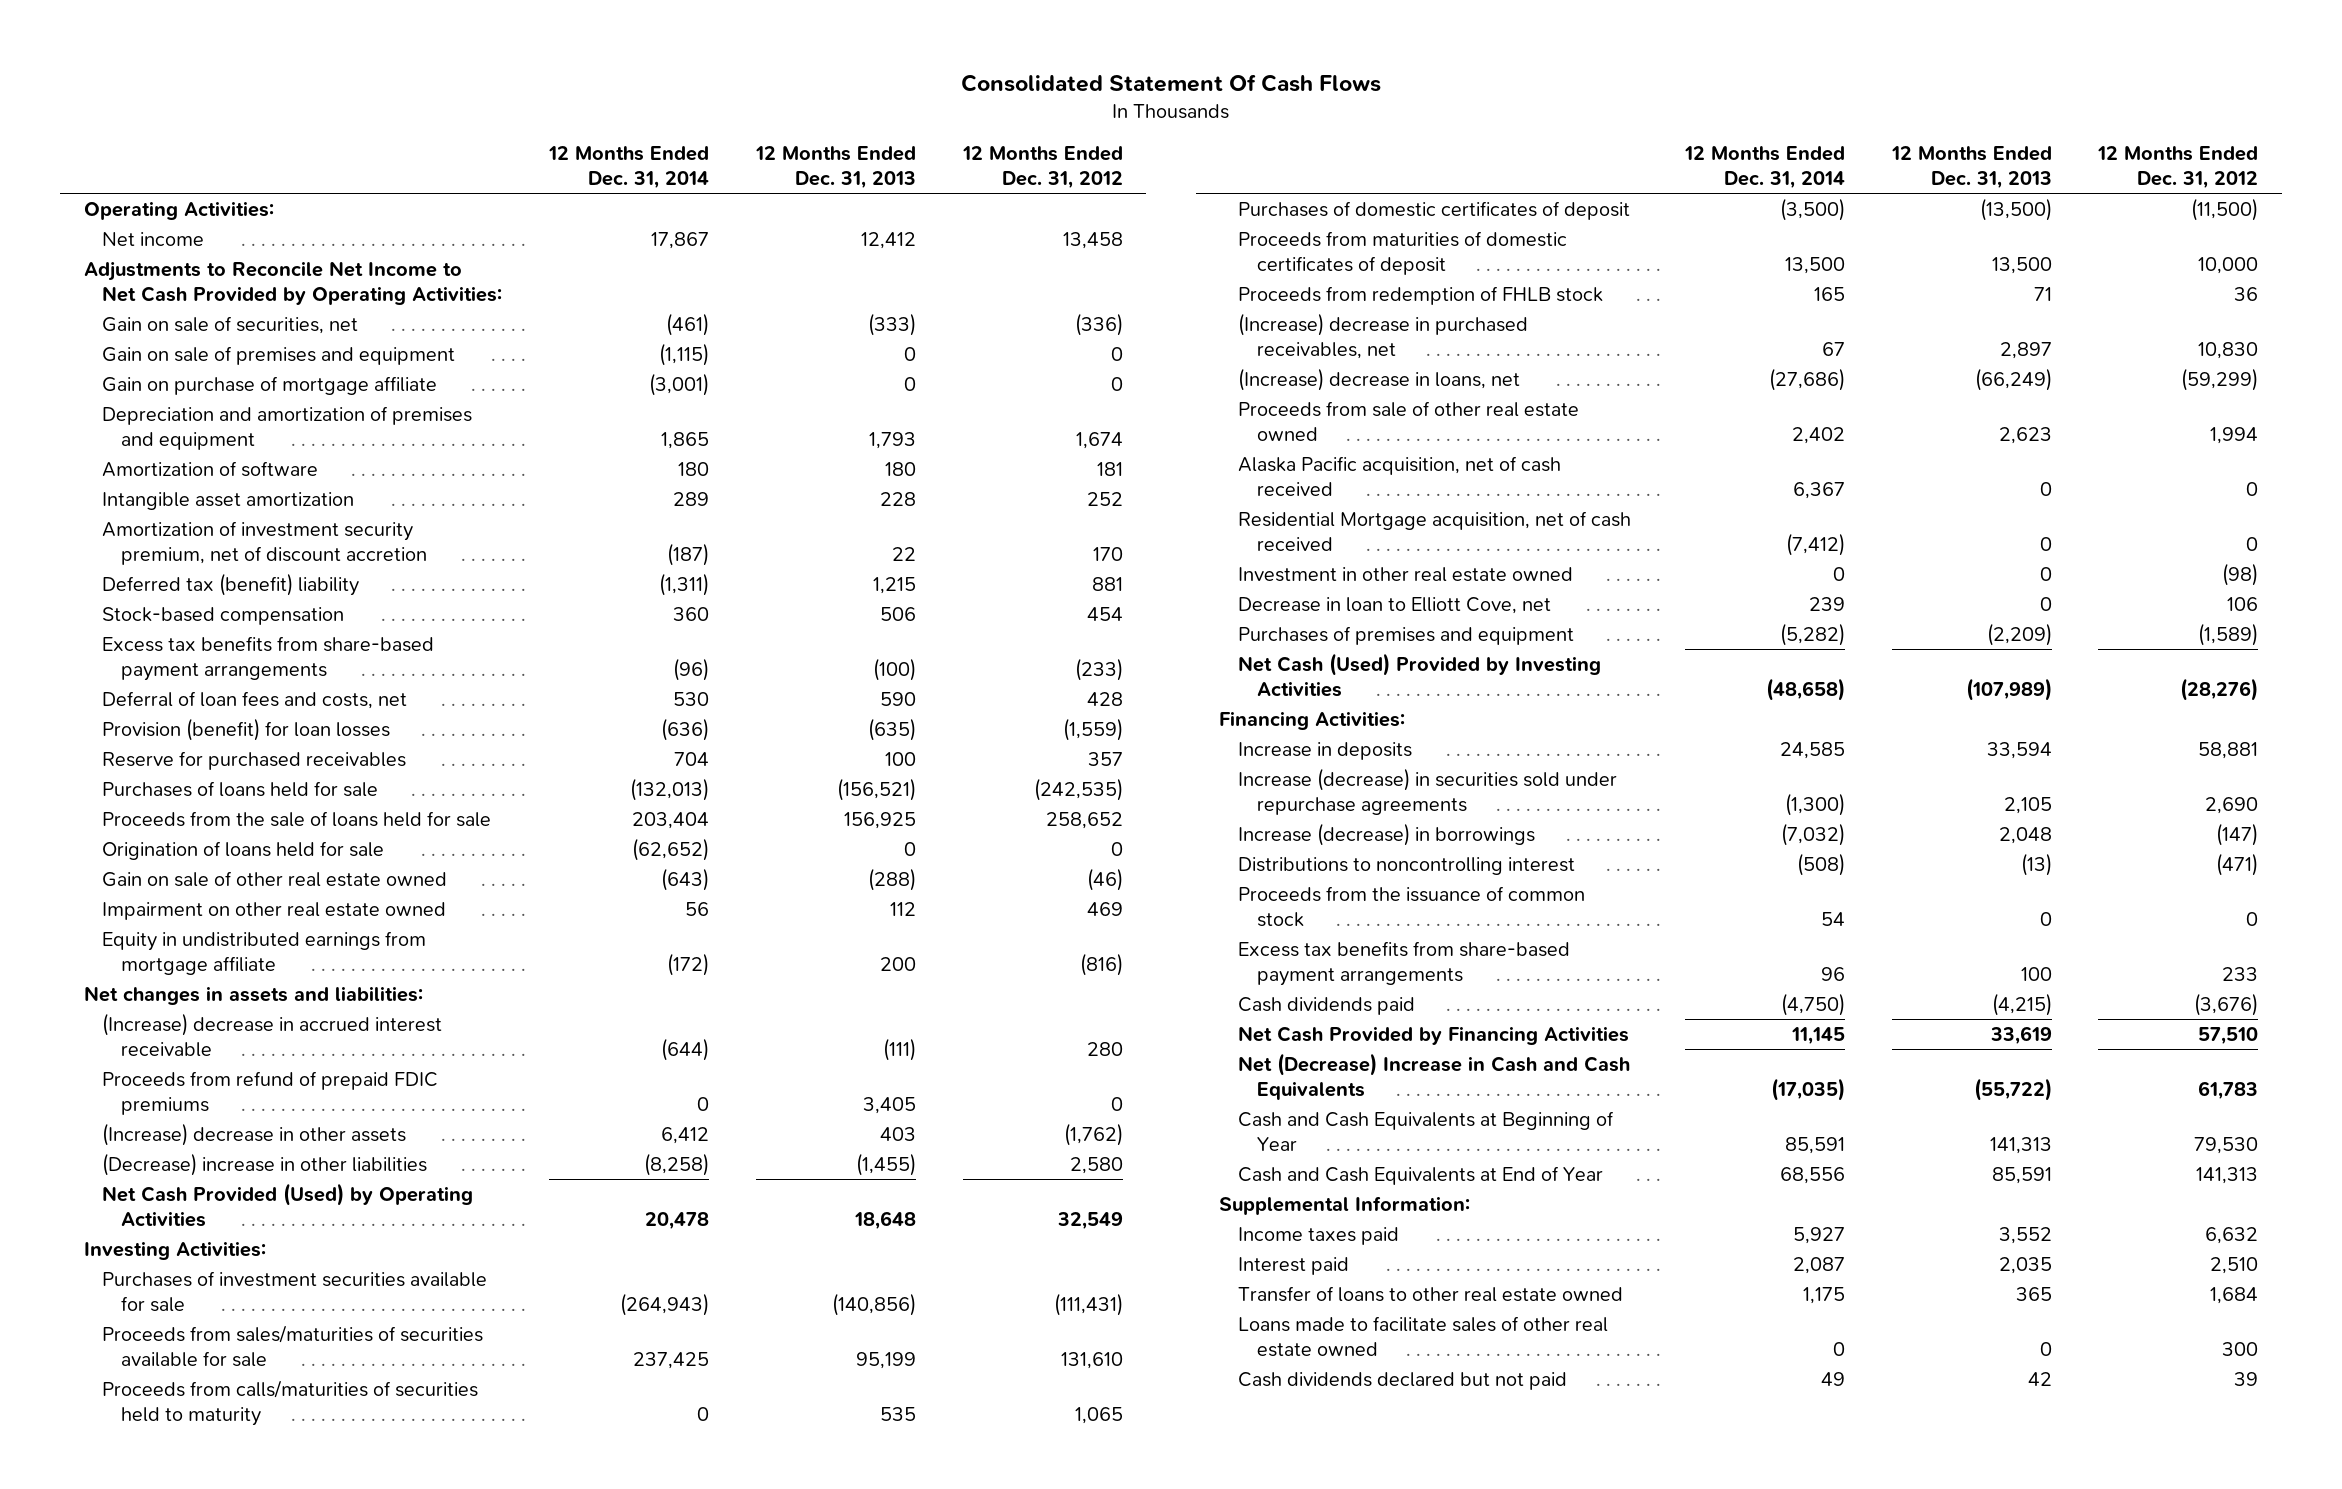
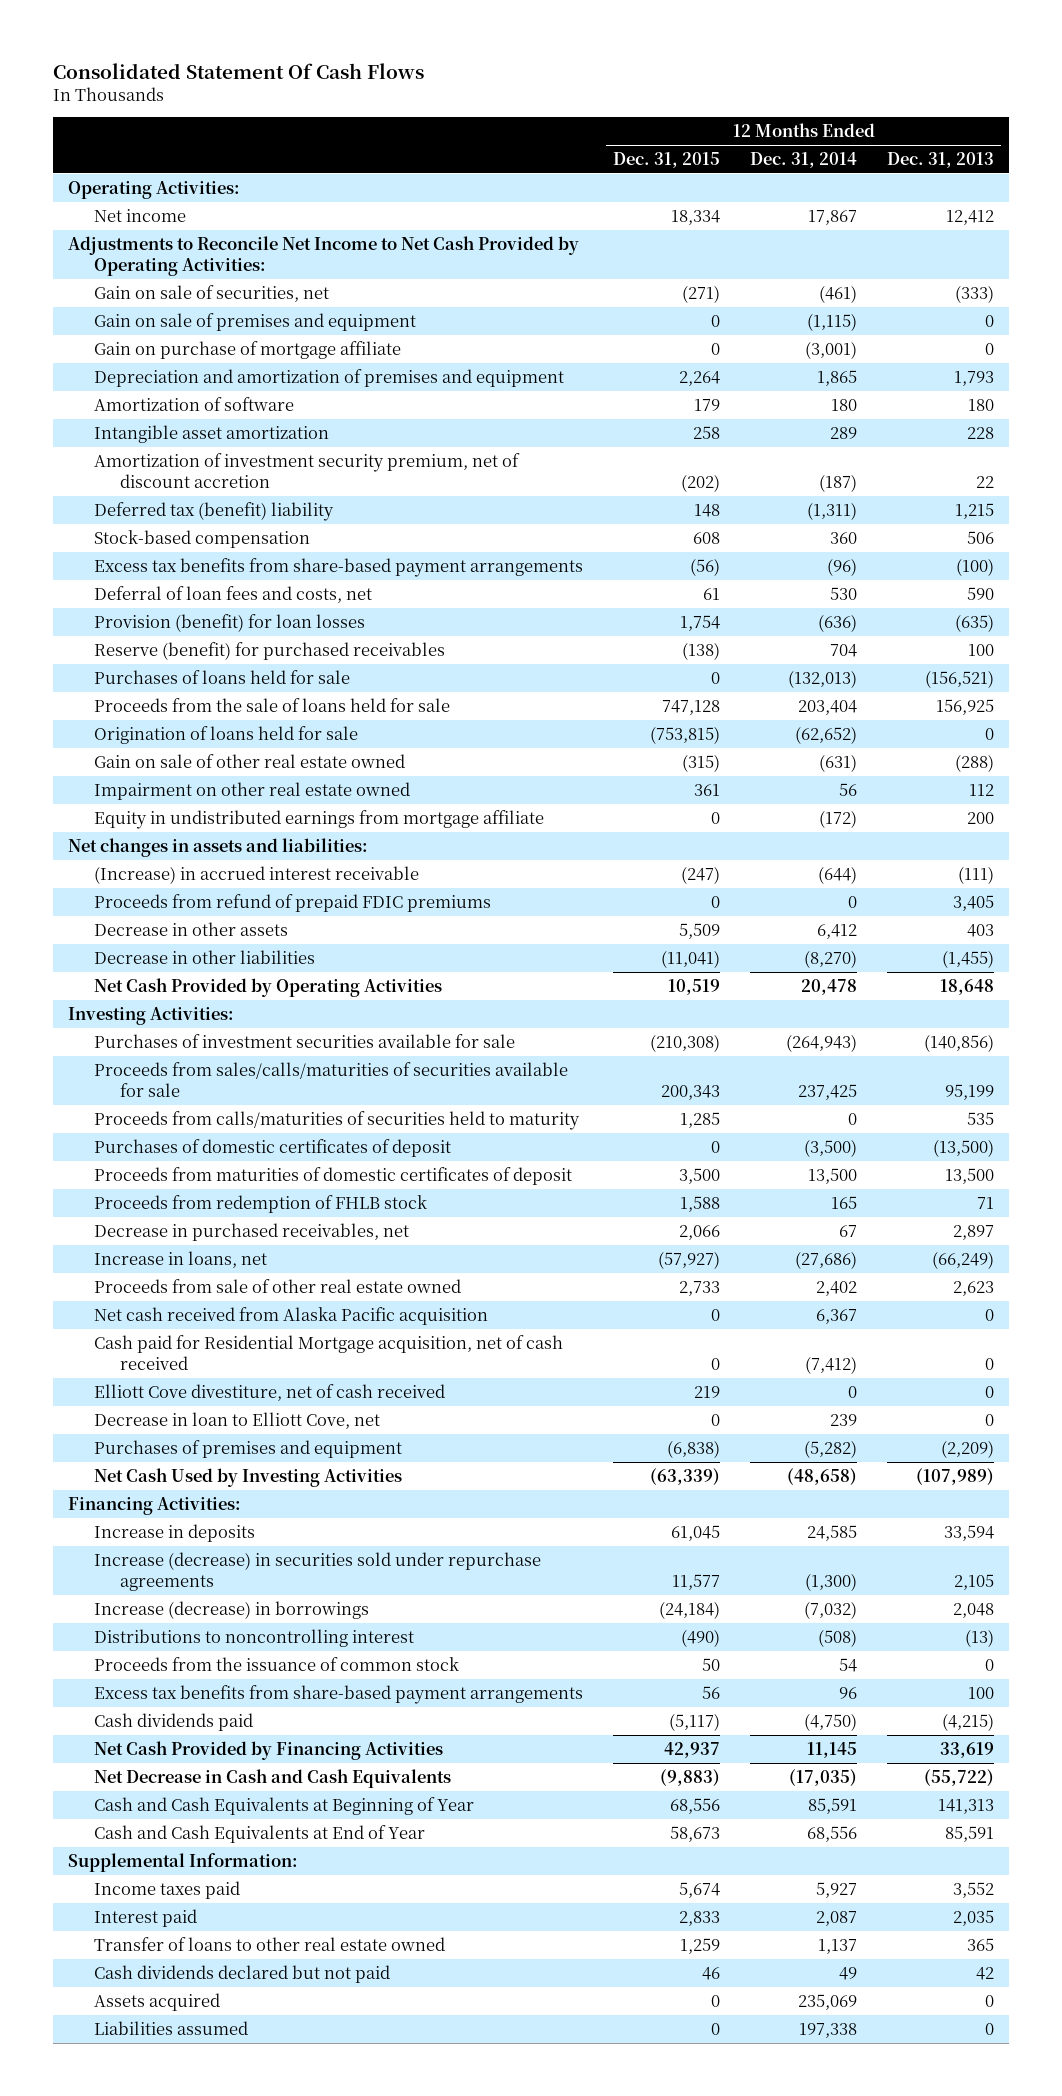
[961,146,1123,190] 12 Months Ended Dec. 31, 2012 -> none
none -> [613,152,721,169] Dec. 31, 2015
[102,750,407,770] Reserve for purchased receivables -> [94,641,446,660] Reserve (benefit) for purchased receivables
[661,867,710,891] (643) -> [819,753,858,772] (631)
[102,1012,443,1057] (Increase) decrease in accrued interest receivable -> [94,865,420,884] (Increase) in accrued interest receivable
[102,1122,407,1146] (Increase) decrease in other assets -> [94,921,289,936] Decrease in other assets
[102,1152,428,1176] (Decrease) increase in other liabilities -> [94,949,316,964] Decrease in other liabilities
[644,1152,710,1176] (8,258) -> [804,949,858,968] (8,270)
[102,1182,474,1227] Net Cash Provided (Used) by Operating Activities -> [94,977,443,997] Net Cash Provided by Operating Activities
[102,1324,484,1367] Proceeds from sales/maturities of securities available for sale -> [94,1061,569,1097] Proceeds from sales/calls/maturities of securities available for sale
[1237,312,1528,359] (Increase) decrease in purchased receivables, net -> [94,1222,410,1241] Decrease in purchased receivables, net
[1237,367,1520,391] (Increase) decrease in loans, net -> [94,1250,268,1268] Increase in loans, net
[1237,566,1573,582] Investment in other real estate owned -> none
[1237,455,1561,496] Alaska Pacific acquisition, net of cash received -> [94,1306,489,1325] Net cash received from Alaska Pacific acquisition
[1237,510,1631,551] Residential Mortgage acquisition, net of cash received -> [94,1334,564,1370] Cash paid for Residential Mortgage acquisition, net of cash received
none -> [94,1383,446,1401] Elliott Cove divestiture, net of cash received
[1237,652,1601,697] Net Cash (Used) Provided by Investing Activities -> [94,1467,403,1487] Net Cash Used by Investing Activities
[1237,1052,1630,1100] Net (Decrease) Increase in Cash and Cash Equivalents -> [94,1768,452,1788] Net Decrease in Cash and Cash Equivalents
[1237,1315,1608,1357] Loans made to facilitate sales of other real estate owned -> none
[1802,1286,1845,1304] 1,175 -> [818,1938,858,1954] 1,137
none -> [94,1992,221,2011] Assets acquired
none -> [94,2020,249,2035] Liabilities assumed

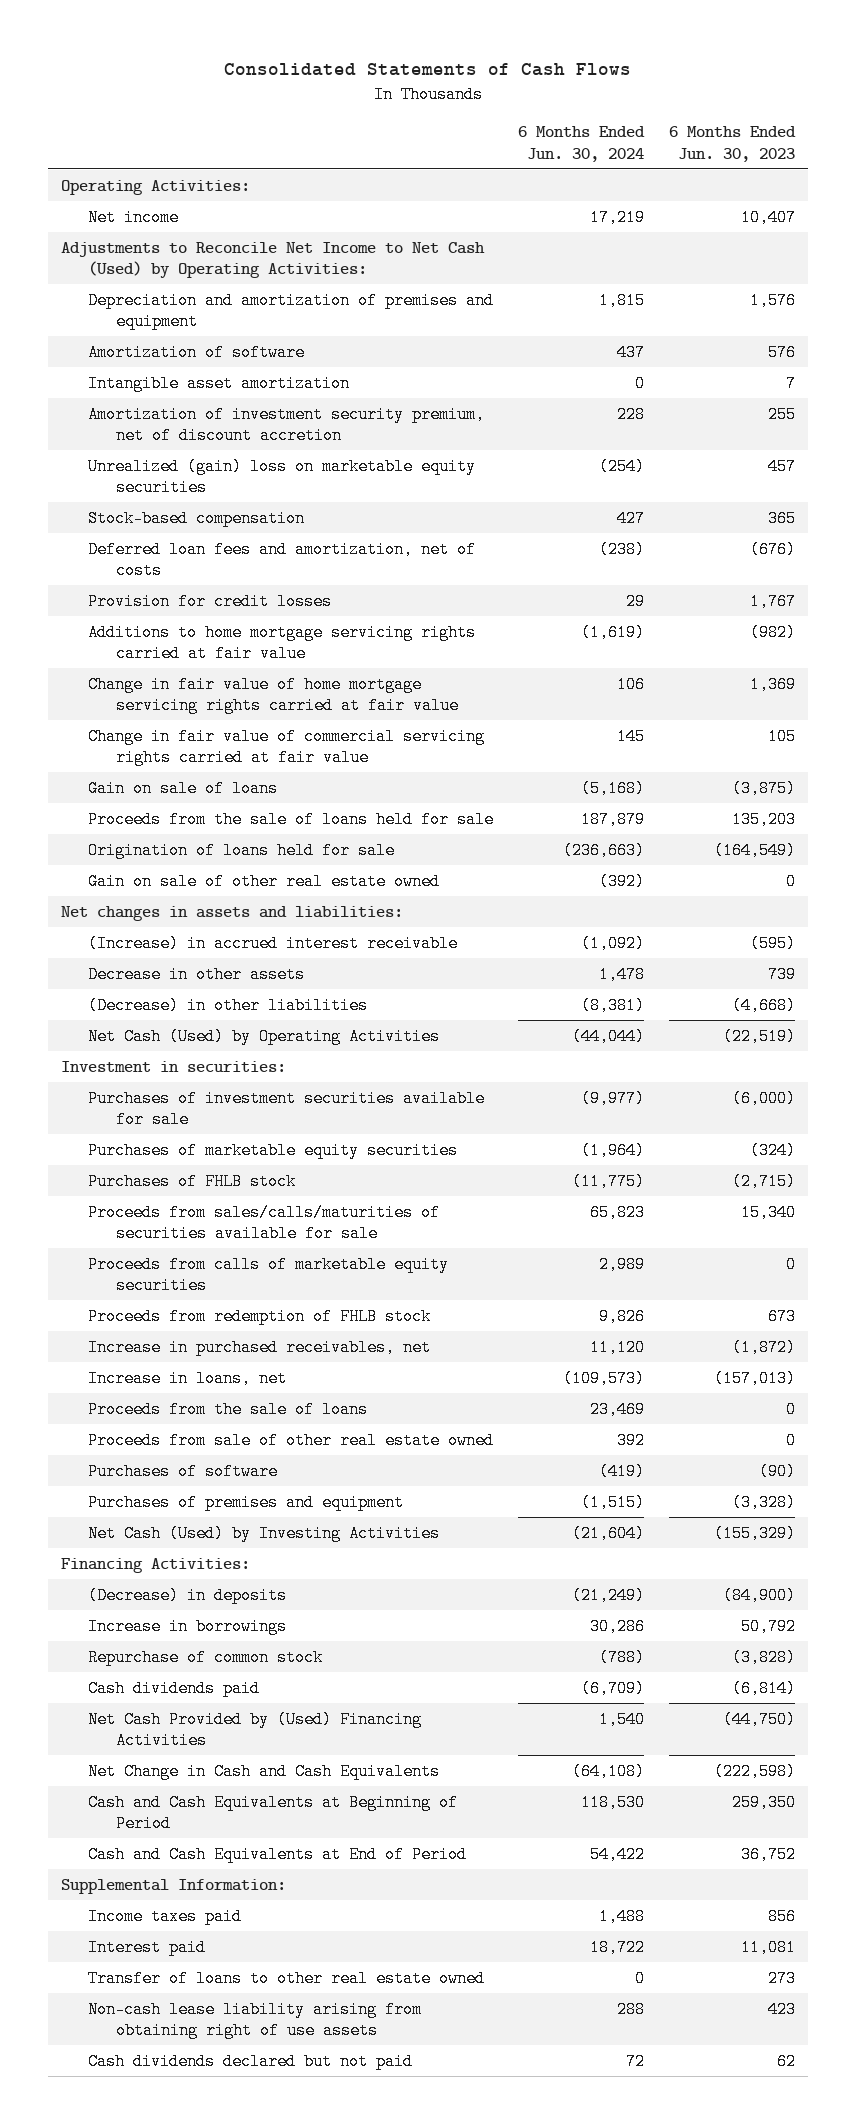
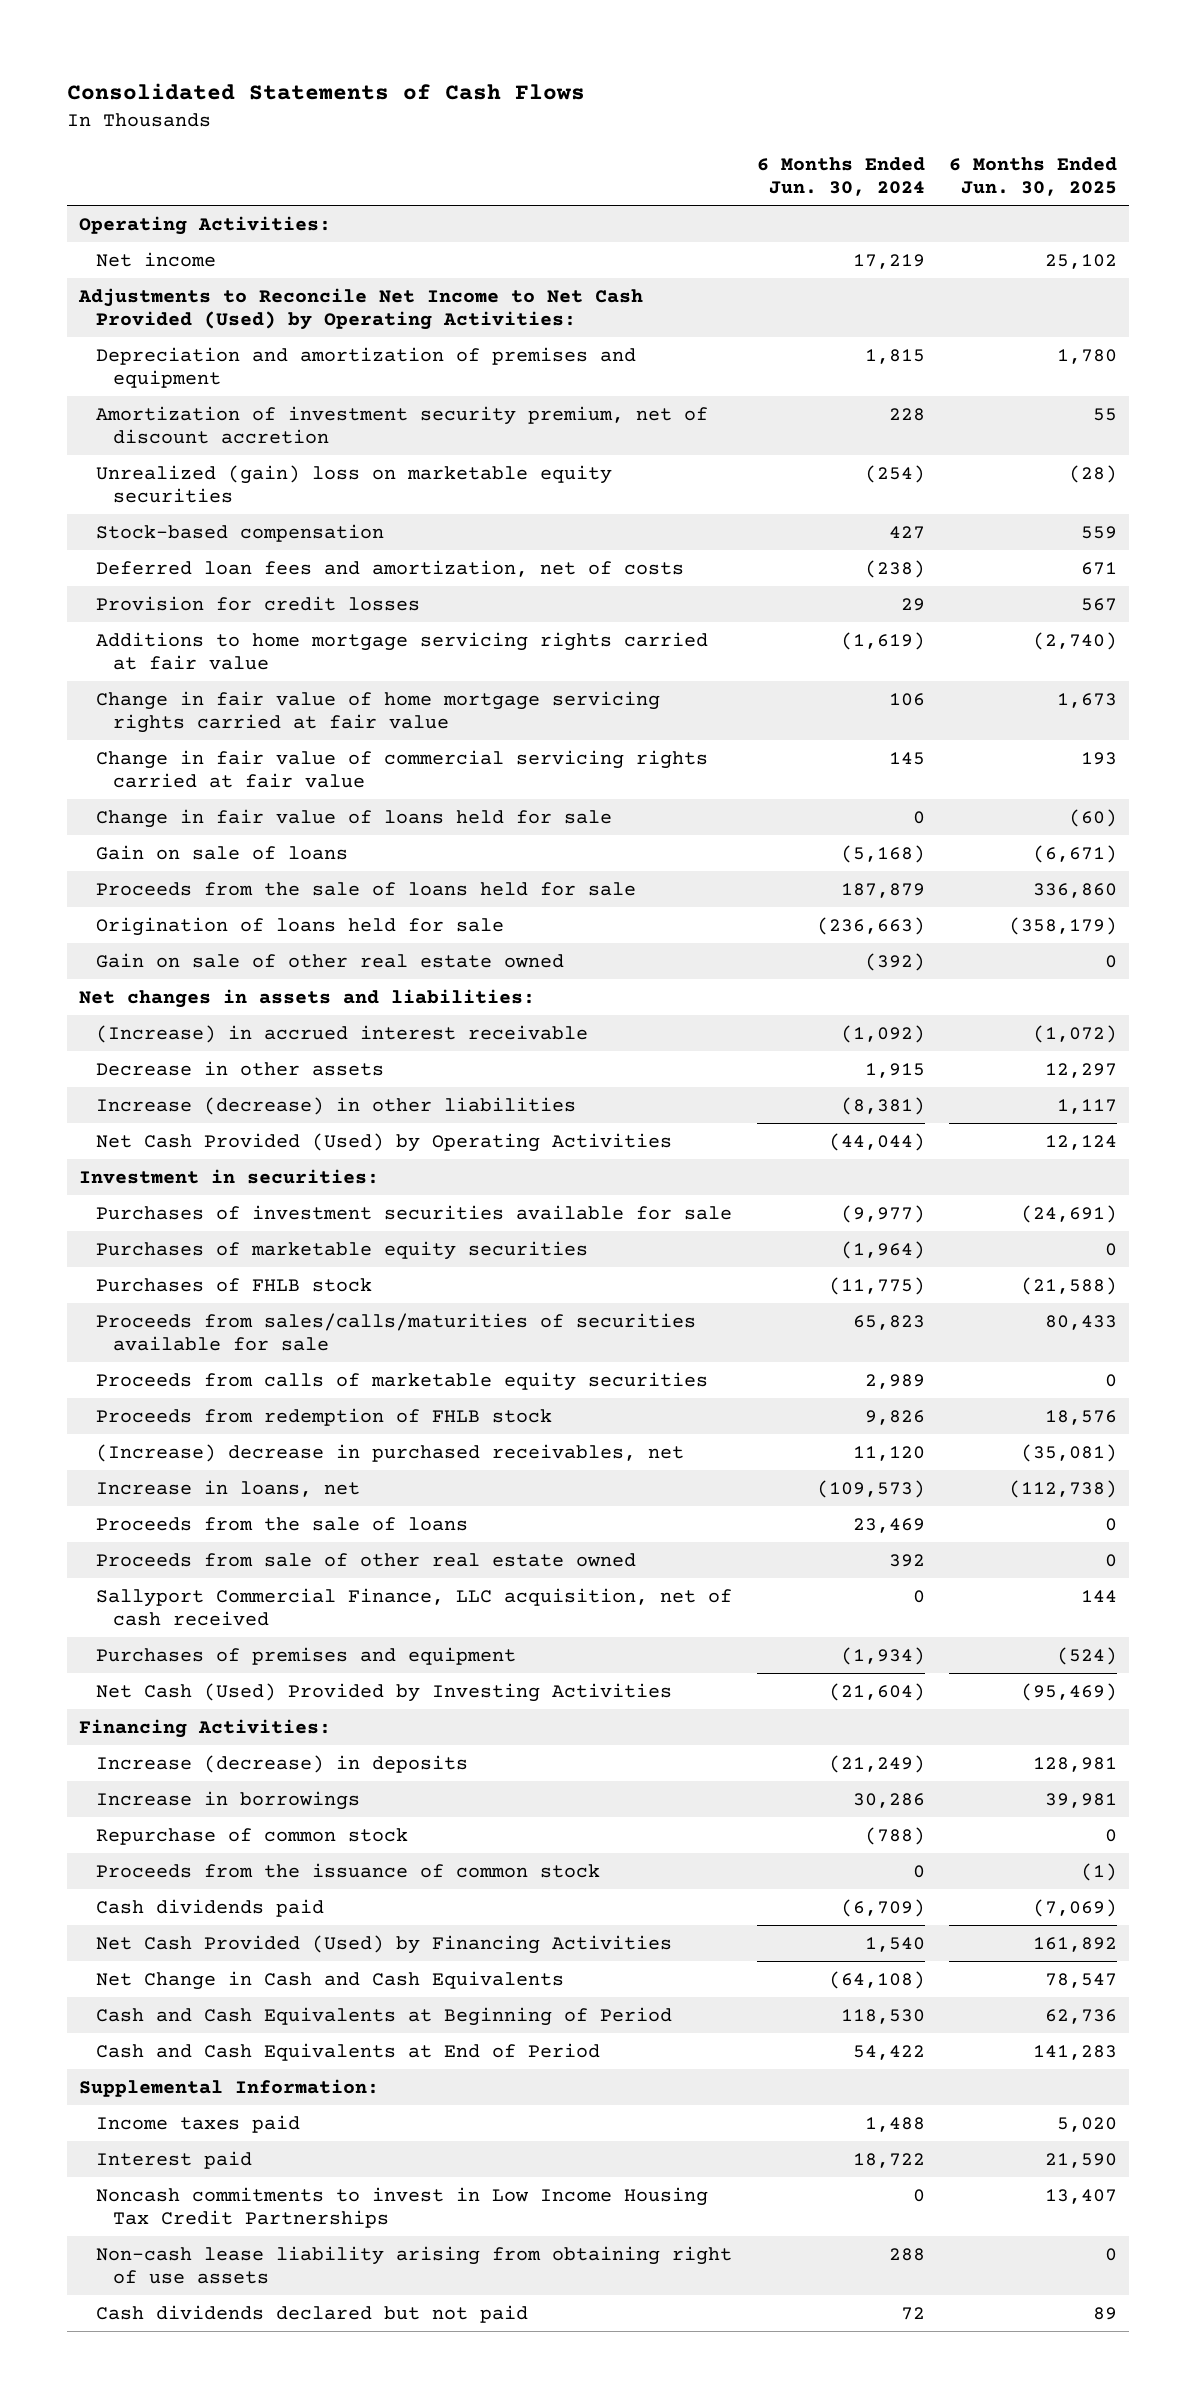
[669,126,797,162] 6 Months Ended Jun. 30, 2023 -> none
none -> [949,156,1118,197] 6 Months Ended Jun. 30, 2025
[60,241,485,279] Adjustments to Reconcile Net Income to Net Cash (Used) by Operating Activities: -> [78,287,644,331] Adjustments to Reconcile Net Income to Net Cash Provided (Used) by Operating Activities:
[88,343,306,361] Amortization of software -> none
[88,374,351,392] Intangible asset amortization -> none
none -> [96,808,613,828] Change in fair value of loans held for sale
[599,965,646,983] 1,478 -> [864,1062,925,1078] 1,915
[88,996,369,1014] (Decrease) in other liabilities -> [96,1096,577,1115] Increase (decrease) in other liabilities
[88,1027,441,1045] Net Cash (Used) by Operating Activities -> [96,1132,673,1152] Net Cash Provided (Used) by Operating Activities
[88,1338,432,1356] Increase in purchased receivables, net -> [96,1443,685,1462] (Increase) decrease in purchased receivables, net
[88,1462,279,1480] Purchases of software -> none
none -> [96,1587,733,1627] Sallyport Commercial Finance, LLC acquisition, net of cash received
[581,1493,646,1511] (1,515) -> [840,1646,925,1665] (1,934)
[88,1524,441,1542] Net Cash (Used) by Investing Activities -> [96,1682,673,1702] Net Cash (Used) Provided by Investing Activities
[88,1586,288,1604] (Decrease) in deposits -> [96,1754,469,1773] Increase (decrease) in deposits
none -> [96,1862,601,1878] Proceeds from the issuance of common stock
[88,1710,423,1750] Net Cash Provided by (Used) Financing Activities -> [96,1934,673,1954] Net Cash Provided (Used) by Financing Activities
[88,1969,486,1987] Transfer of loans to other real estate owned -> none
none -> [96,2186,709,2229] Noncash commitments to invest in Low Income Housing Tax Credit Partnerships

